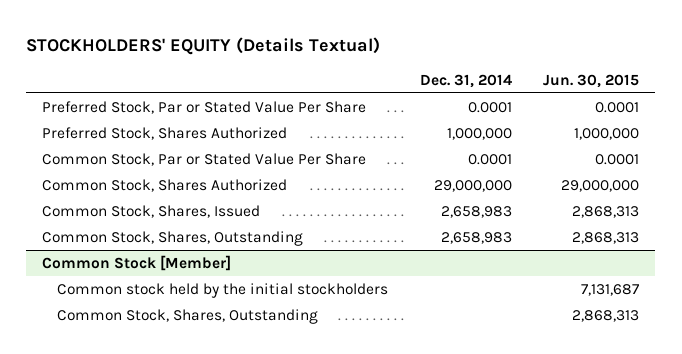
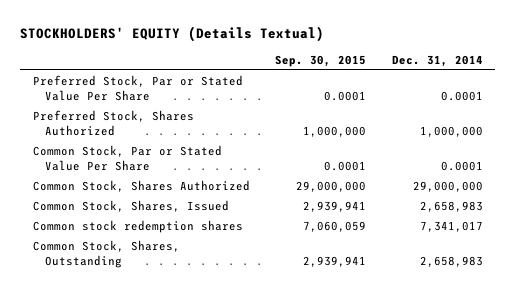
[543,73,640,88] Jun. 30, 2015 -> none
none -> [275,54,367,67] Sep. 30, 2015
none -> [32,220,243,234] Common stock redemption shares
[42,255,232,272] Common Stock [Member] -> none
[56,283,388,299] Common stock held by the initial stockholders -> none
[56,309,318,325] Common Stock, Shares, Outstanding -> none

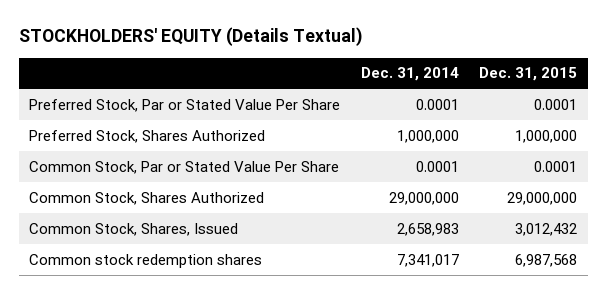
[275,54,367,67] Sep. 30, 2015 -> none
none -> [479,67,578,82] Dec. 31, 2015
[32,240,180,268] Common Stock, Shares, Outstanding -> none

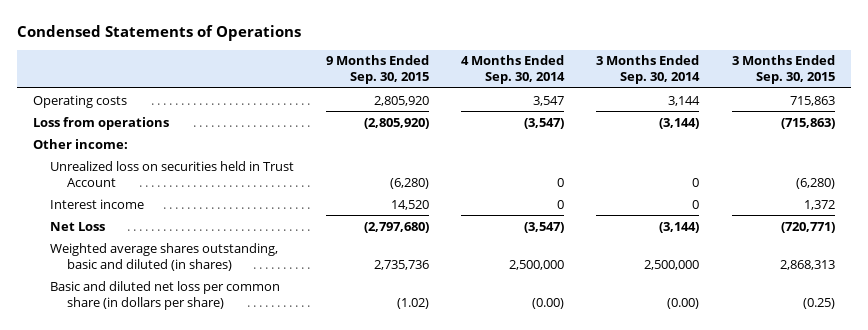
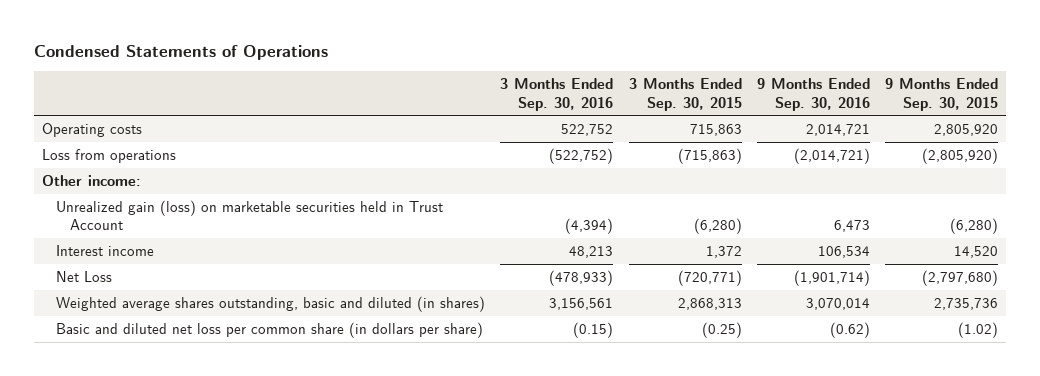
[461,55,566,85] 4 Months Ended Sep. 30, 2014 -> none
[596,55,701,85] 3 Months Ended Sep. 30, 2014 -> none
none -> [500,78,614,111] 3 Months Ended Sep. 30, 2016
none -> [756,78,870,111] 9 Months Ended Sep. 30, 2016
[50,160,295,187] Unrealized loss on securities held in Trust Account -> [55,199,443,231] Unrealized gain (loss) on marketable securities held in Trust Account

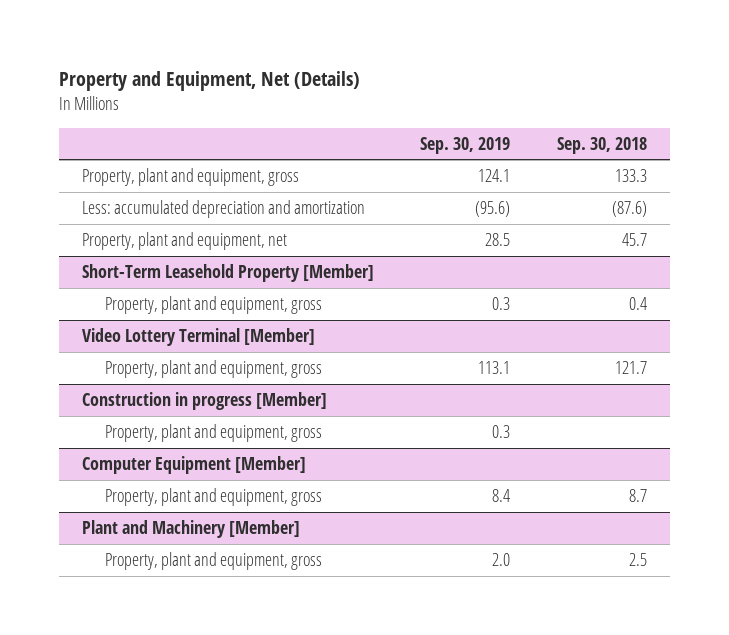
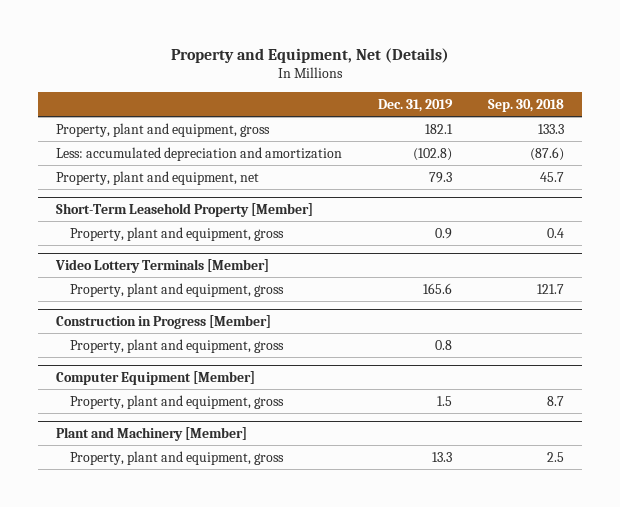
[420,136,511,154] Sep. 30, 2019 -> none
none -> [378,98,454,112] Dec. 31, 2019
[82,327,316,346] Video Lottery Terminal [Member] -> [55,258,270,273] Video Lottery Terminals [Member]
[82,391,328,410] Construction in progress [Member] -> [56,314,272,329] Construction in Progress [Member]

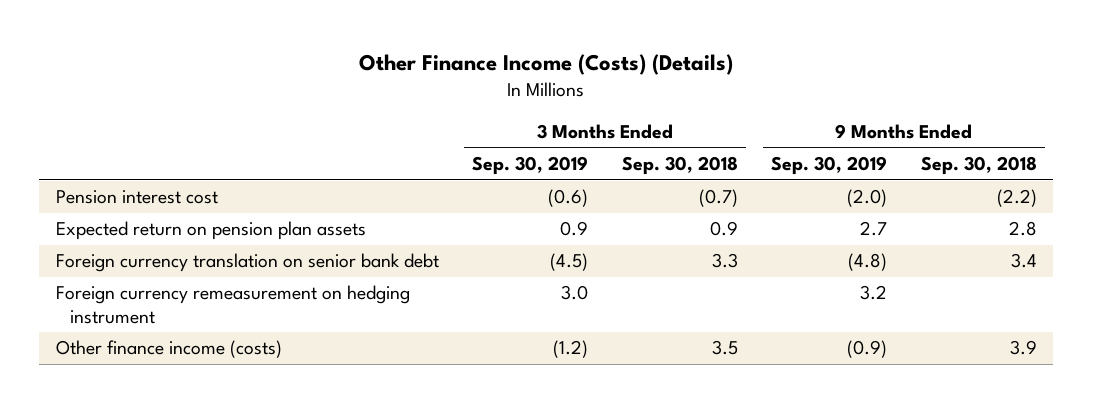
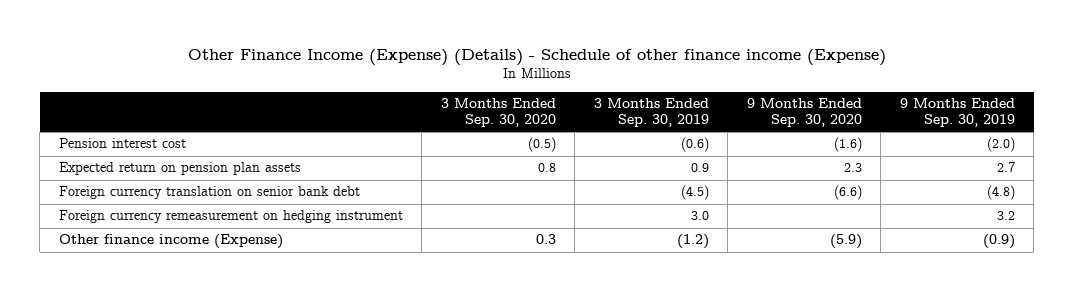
[359,53,734,75] Other Finance Income (Costs) (Details) -> [187,49,886,67] Other Finance Income (Expense) (Details) - Schedule of other finance income (Expense)
[621,156,738,176] Sep. 30, 2018 -> none
[920,156,1037,176] Sep. 30, 2018 -> none
none -> [440,98,556,127] 3 Months Ended Sep. 30, 2020
none -> [746,98,862,127] 9 Months Ended Sep. 30, 2020
[55,340,282,359] Other finance income (costs) -> [58,234,283,250] Other finance income (Expense)

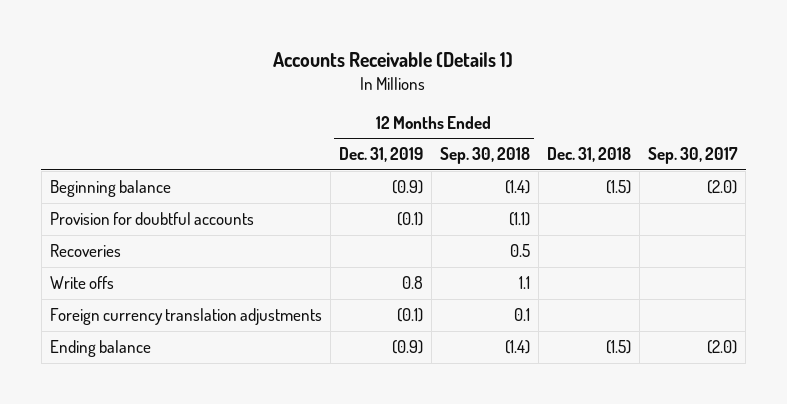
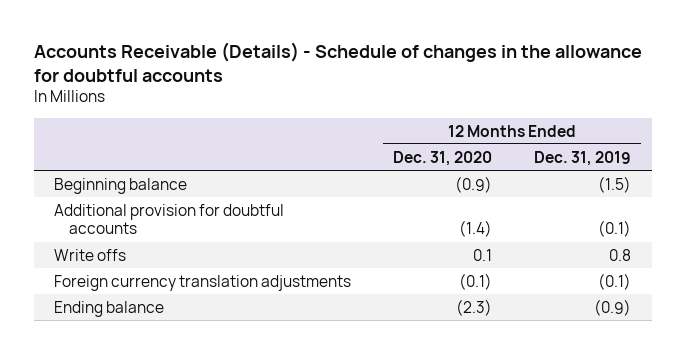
[273,52,514,69] Accounts Receivable (Details 1) -> [33,41,642,82] Accounts Receivable (Details) - Schedule of changes in the allowance for doubtful accounts
[439,147,530,165] Sep. 30, 2018 -> none
[547,147,632,163] Dec. 31, 2018 -> none
[648,147,739,165] Sep. 30, 2017 -> none
none -> [393,150,493,166] Dec. 31, 2020
[49,243,121,257] Recoveries -> none
[391,179,423,194] (0.9) -> [597,175,631,193] (1.5)
[49,211,254,225] Provision for doubtful accounts -> [54,203,285,235] Additional provision for doubtful accounts

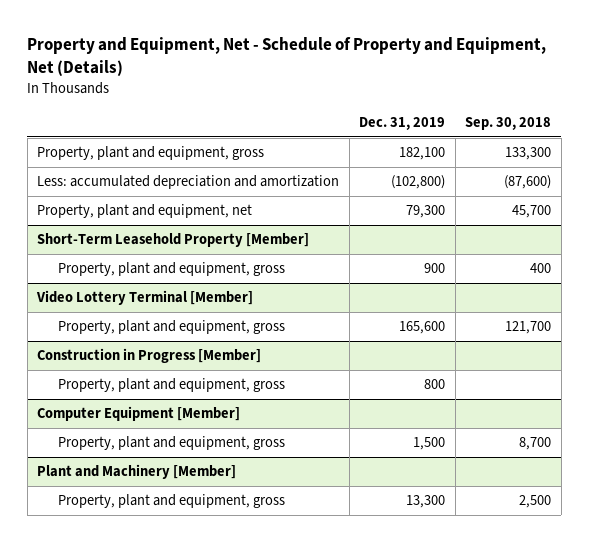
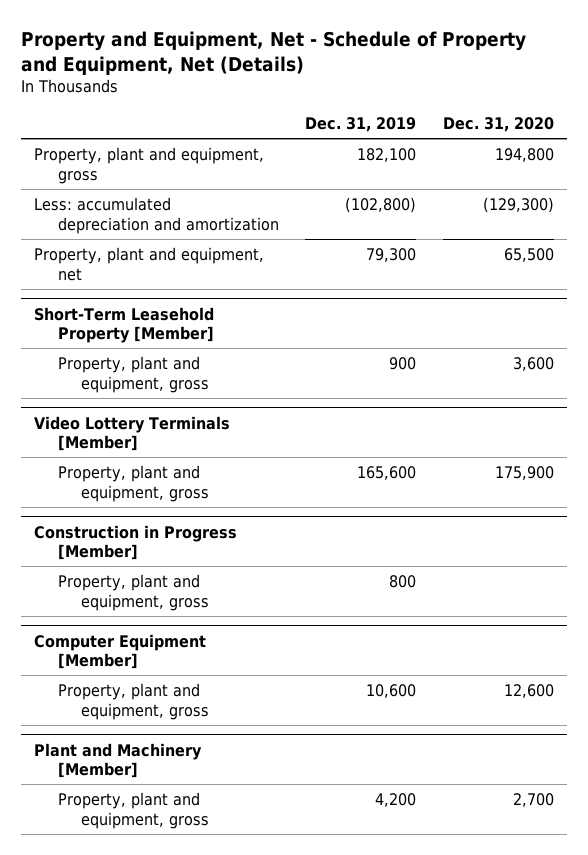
[465,116,552,130] Sep. 30, 2018 -> none
none -> [442,117,554,133] Dec. 31, 2020
[36,290,254,306] Video Lottery Terminal [Member] -> [34,415,231,452] Video Lottery Terminals [Member]
[413,437,446,451] 1,500 -> [366,683,417,698] 10,600
[406,495,446,509] 13,300 -> [375,792,417,807] 4,200

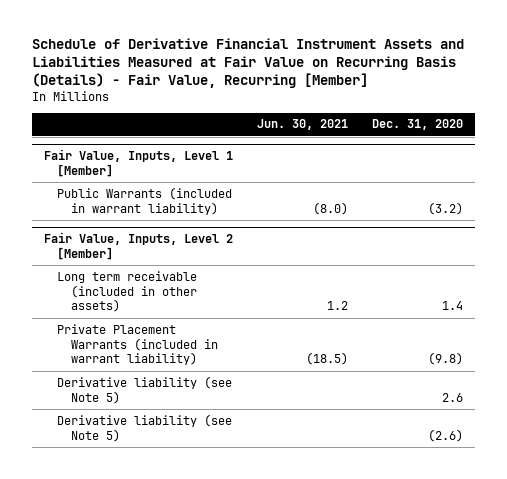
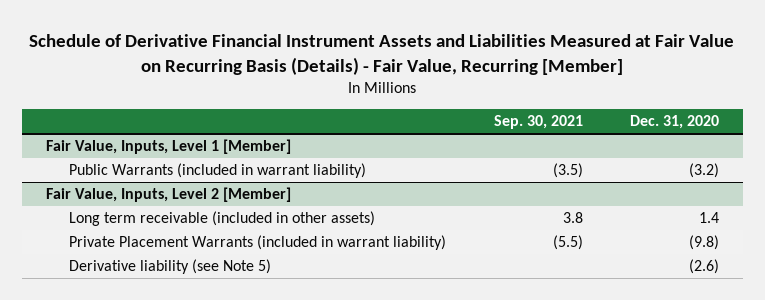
[256,119,348,131] Jun. 30, 2021 -> none
none -> [493,115,583,130] Sep. 30, 2021
[57,375,233,404] Derivative liability (see Note 5) -> none

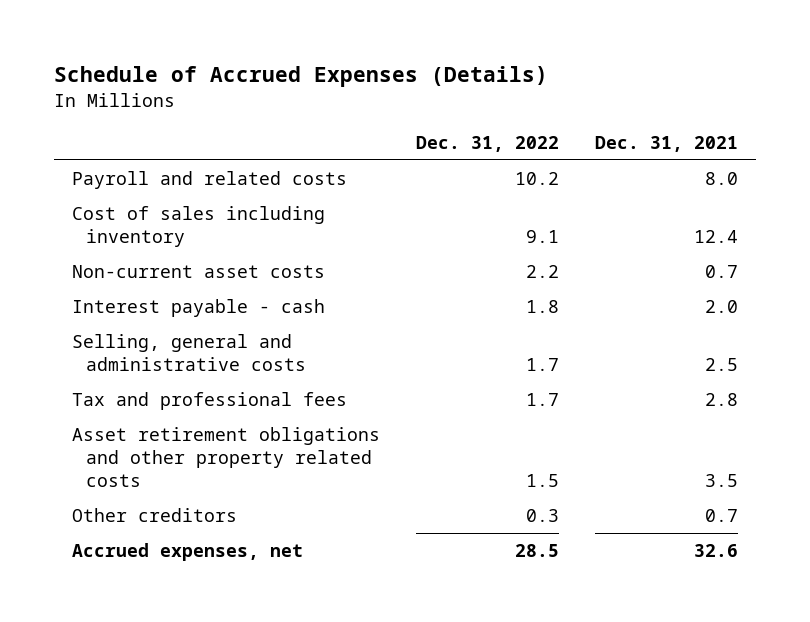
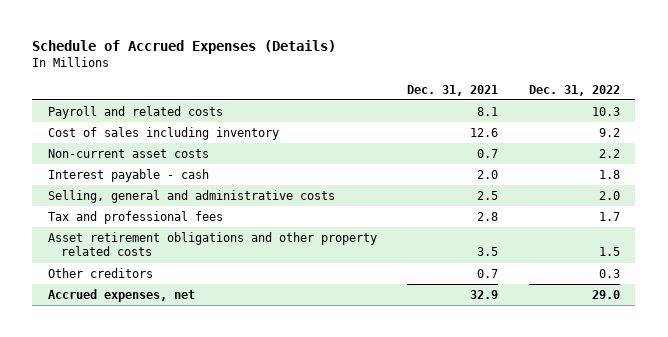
[515,171,560,185] 10.2 -> [592,106,621,116] 10.3
[705,171,739,185] 8.0 -> [477,106,499,116] 8.1
[526,230,560,244] 9.1 -> [599,127,621,137] 9.2
[694,230,739,244] 12.4 -> [470,127,499,137] 12.6
[526,358,560,372] 1.7 -> [599,190,621,200] 2.0
[515,543,560,557] 28.5 -> [592,289,621,299] 29.0
[694,543,739,557] 32.6 -> [470,289,499,299] 32.9

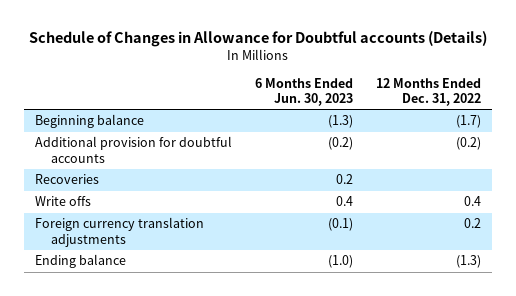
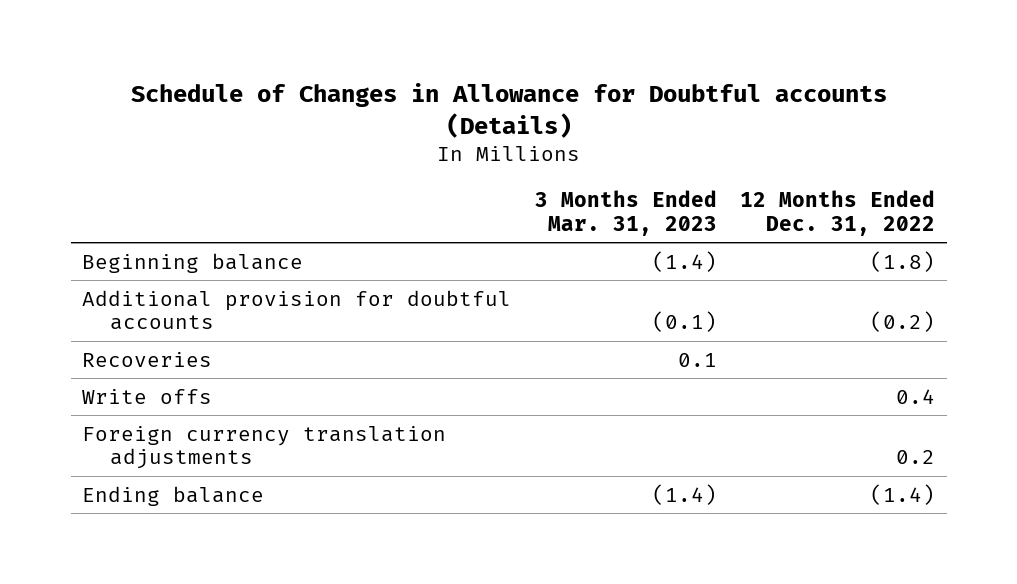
[255,77,354,107] 6 Months Ended Jun. 30, 2023 -> none
none -> [534,190,717,236] 3 Months Ended Mar. 31, 2023
[455,115,481,129] (1.7) -> [870,250,936,272] (1.8)
[455,255,481,269] (1.3) -> [870,483,936,505] (1.4)

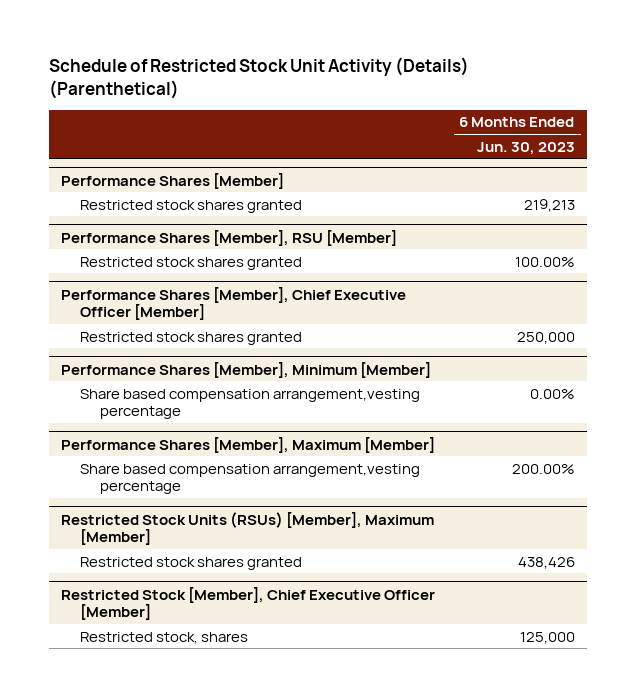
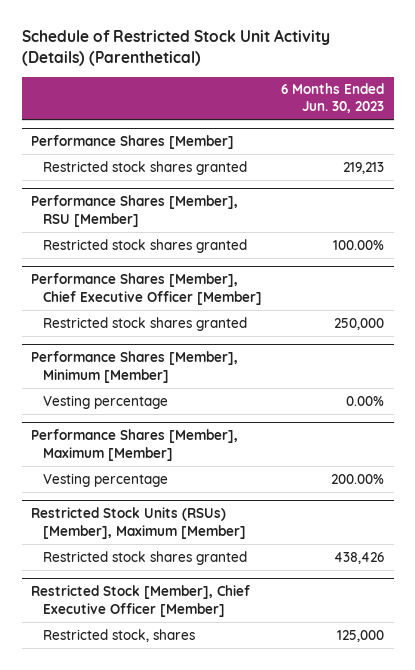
[80,388,421,420] Share based compensation arrangement,vesting percentage -> [42,394,168,409] Vesting percentage
[80,463,421,495] Share based compensation arrangement,vesting percentage -> [42,472,168,487] Vesting percentage

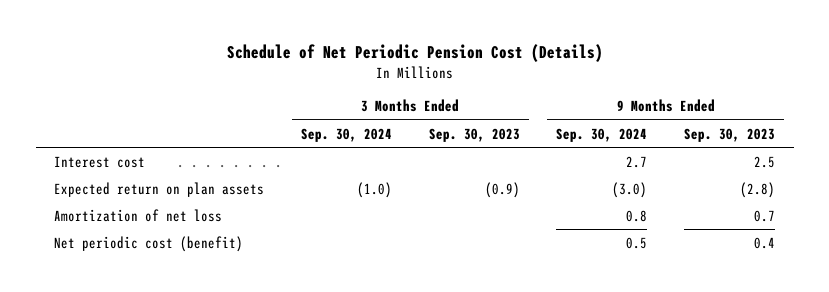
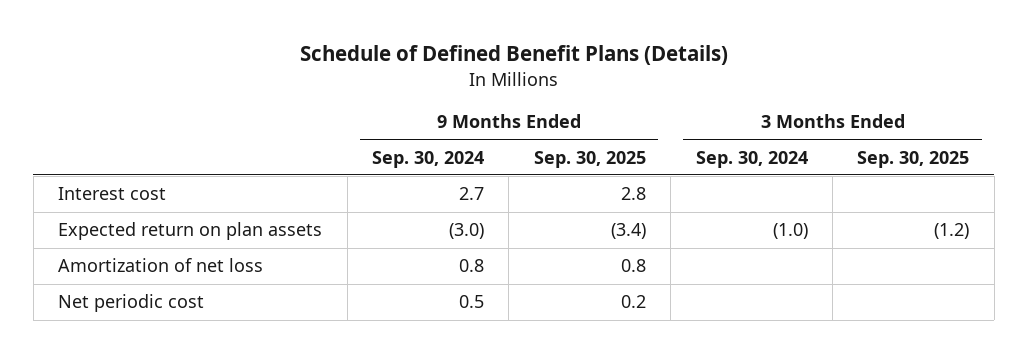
[226,44,603,63] Schedule of Net Periodic Pension Cost (Details) -> [299,45,728,66] Schedule of Defined Benefit Plans (Details)
[428,127,520,142] Sep. 30, 2023 -> none
[684,127,776,142] Sep. 30, 2023 -> none
none -> [533,150,646,168] Sep. 30, 2025
none -> [857,150,970,168] Sep. 30, 2025
[54,235,244,252] Net periodic cost (benefit) -> [58,294,205,313] Net periodic cost

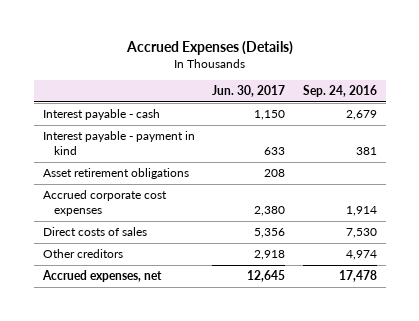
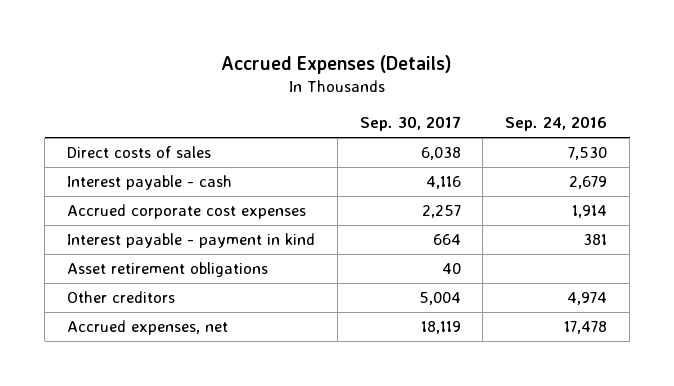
[212,85,286,98] Jun. 30, 2017 -> none
none -> [359,116,461,132] Sep. 30, 2017
[42,227,147,237] Direct costs of sales -> [66,145,211,158] Direct costs of sales
[42,190,167,216] Accrued corporate cost expenses -> [66,203,306,219] Accrued corporate cost expenses

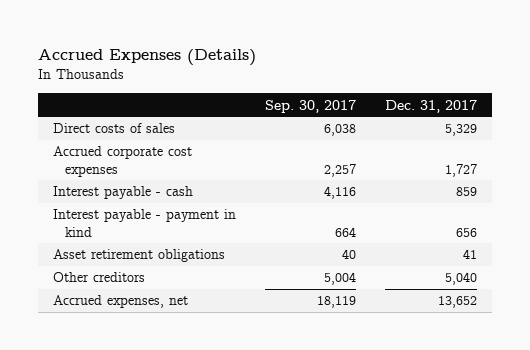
[505,116,608,132] Sep. 24, 2016 -> none
none -> [385,99,478,113] Dec. 31, 2017
[66,174,232,190] Interest payable - cash -> [52,186,193,200] Interest payable - cash

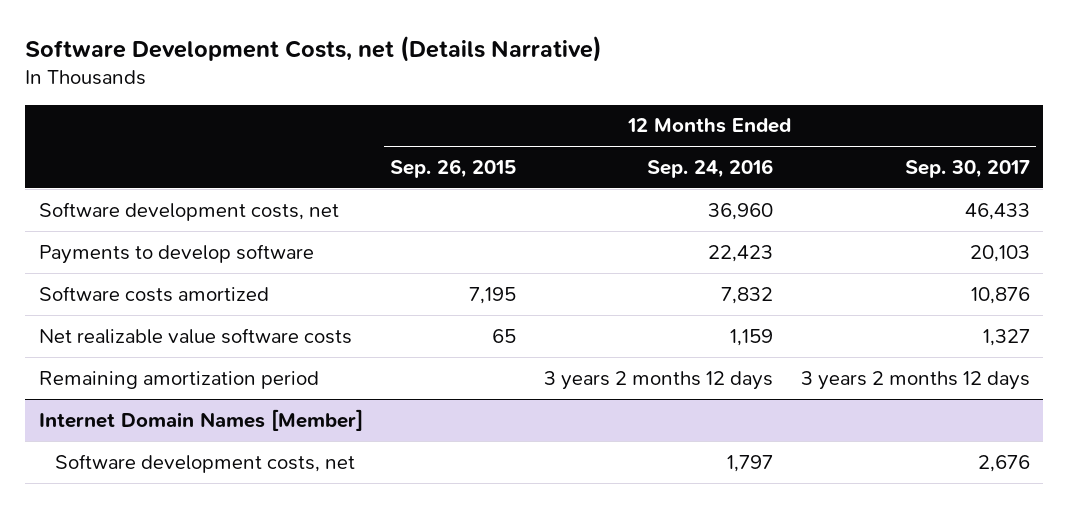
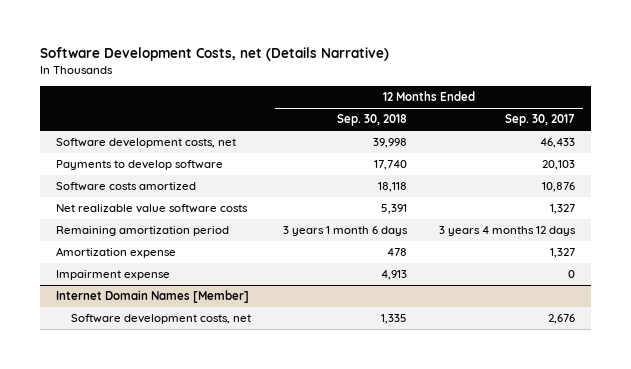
[390,158,517,178] Sep. 26, 2015 -> none
[646,158,773,178] Sep. 24, 2016 -> none
none -> [337,114,408,127] Sep. 30, 2018
[800,370,1030,390] 3 years 2 months 12 days -> [439,226,577,237] 3 years 4 months 12 days
none -> [55,247,176,259] Amortization expense
none -> [55,270,170,281] Impairment expense

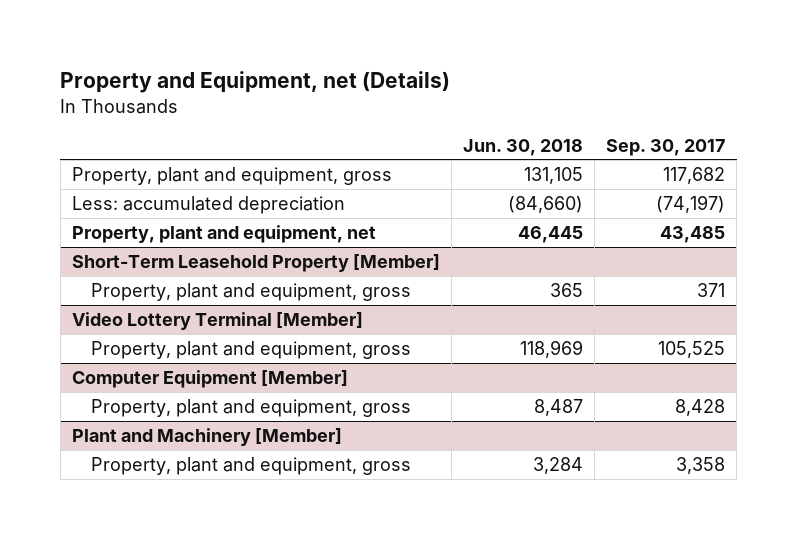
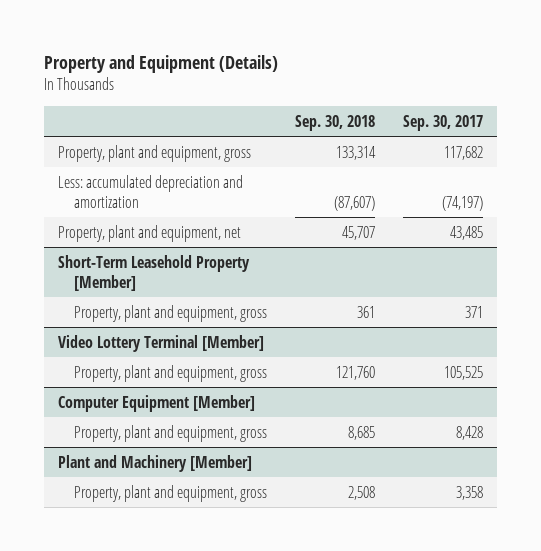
[60,71,451,94] Property and Equipment, net (Details) -> [44,54,279,73] Property and Equipment (Details)
[463,138,584,156] Jun. 30, 2018 -> none
none -> [294,114,375,131] Sep. 30, 2018
[71,195,345,214] Less: accumulated depreciation -> [58,174,244,208] Less: accumulated depreciation and amortization

